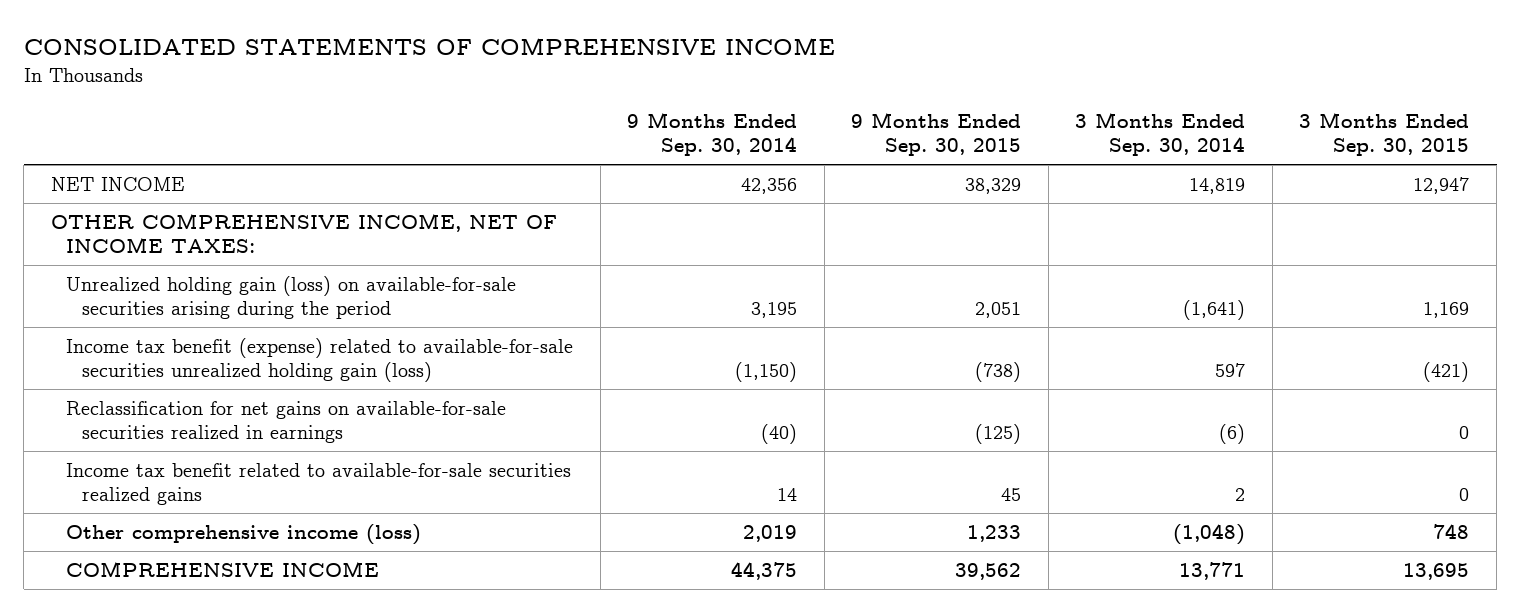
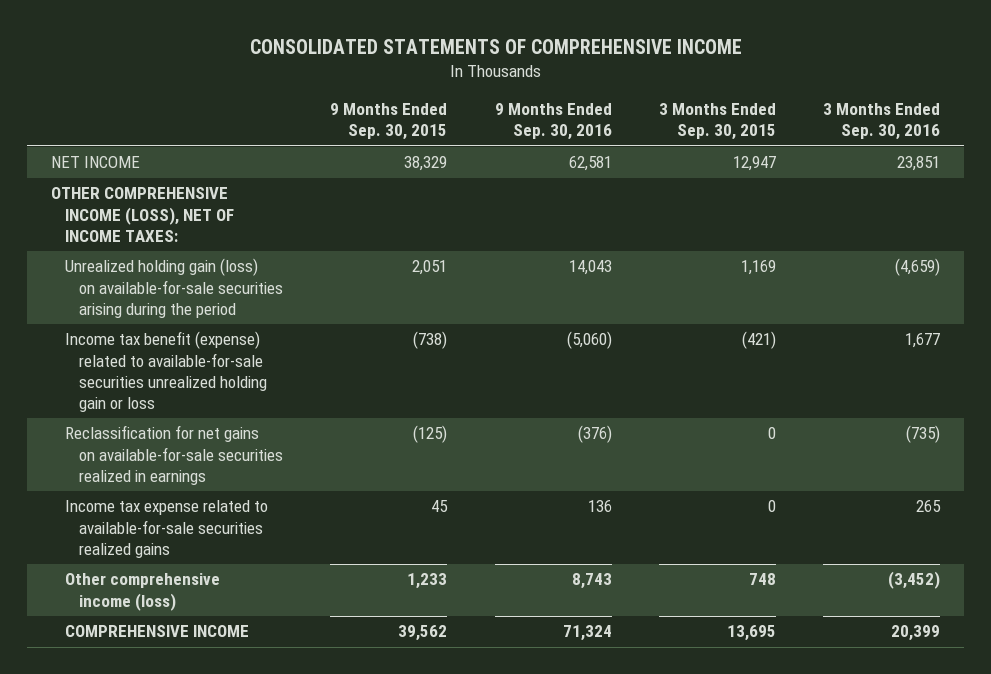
[627,112,798,157] 9 Months Ended Sep. 30, 2014 -> none
[1075,112,1246,157] 3 Months Ended Sep. 30, 2014 -> none
none -> [494,103,612,141] 9 Months Ended Sep. 30, 2016
none -> [823,103,941,141] 3 Months Ended Sep. 30, 2016
[50,212,557,253] OTHER COMPREHENSIVE INCOME, NET OF INCOME TAXES: -> [50,187,234,242] OTHER COMPREHENSIVE INCOME (LOSS), NET OF INCOME TAXES:
[66,337,574,382] Income tax benefit (expense) related to available-for-sale securities unrealized holding gain (loss) -> [64,331,267,412] Income tax benefit (expense) related to available-for-sale securities unrealized holding gain or loss
[66,462,572,505] Income tax benefit related to available-for-sale securities realized gains -> [64,500,268,558] Income tax expense related to available-for-sale securities realized gains

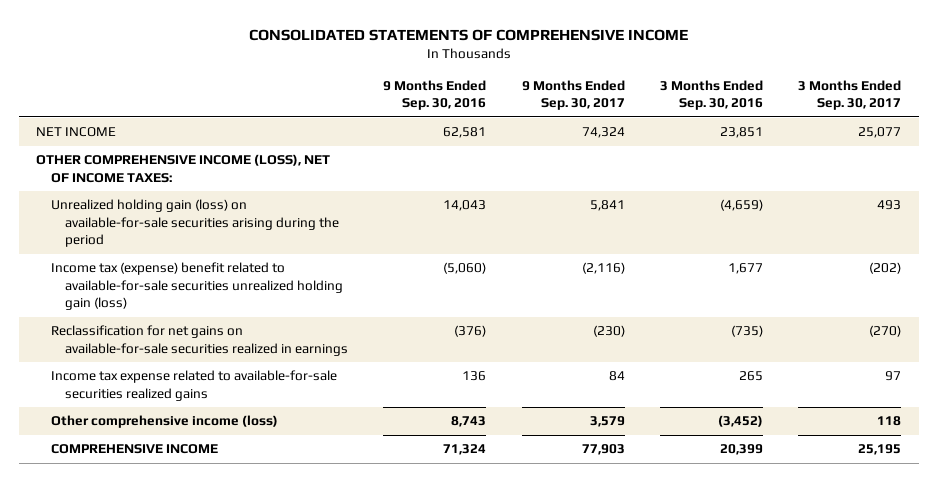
[330,103,448,141] 9 Months Ended Sep. 30, 2015 -> none
[658,103,776,141] 3 Months Ended Sep. 30, 2015 -> none
none -> [521,79,625,111] 9 Months Ended Sep. 30, 2017
none -> [798,79,902,111] 3 Months Ended Sep. 30, 2017
[64,331,267,412] Income tax benefit (expense) related to available-for-sale securities unrealized holding gain or loss -> [50,262,343,311] Income tax (expense) benefit related to available-for-sale securities unrealized holding gain (loss)

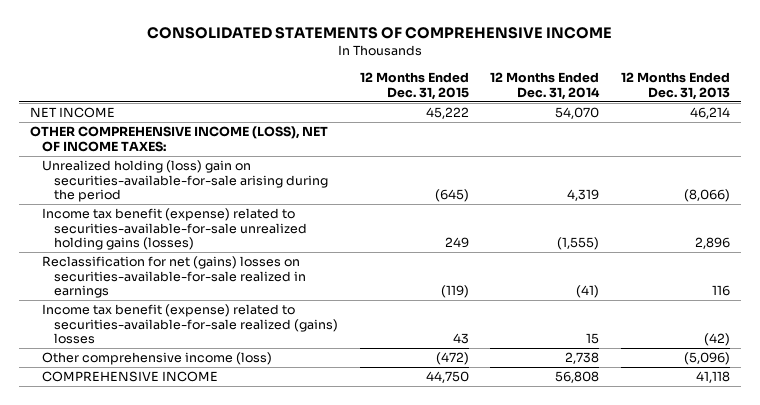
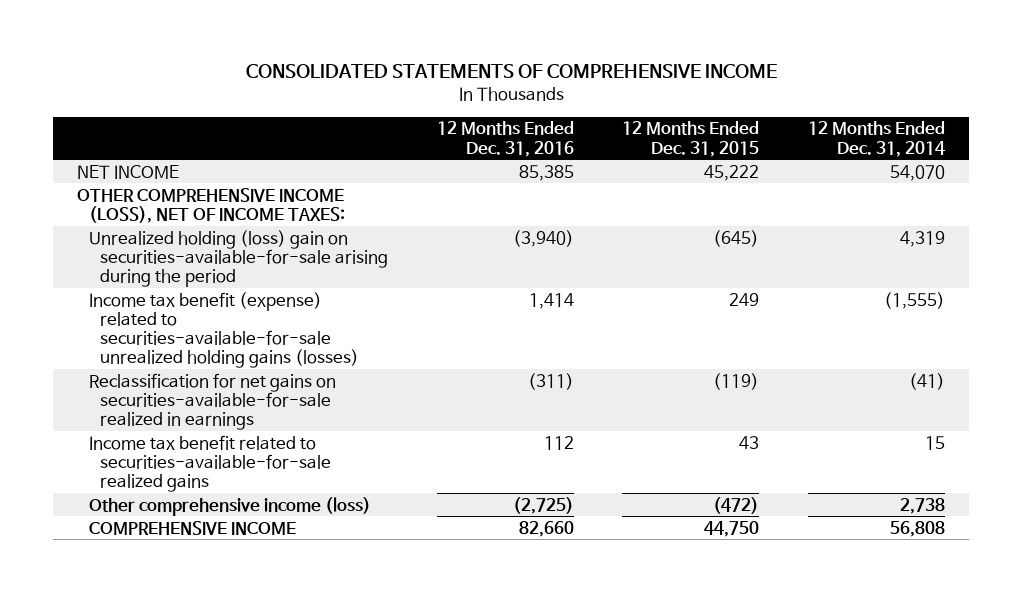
[621,72,731,100] 12 Months Ended Dec. 31, 2013 -> none
none -> [436,121,574,157] 12 Months Ended Dec. 31, 2016
[41,256,307,299] Reclassification for net (gains) losses on securities-available-for-sale realized in earnings -> [88,372,336,431] Reclassification for net gains on securities-available-for-sale realized in earnings
[41,304,339,345] Income tax benefit (expense) related to securities-available-for-sale realized (gains) losses -> [88,434,332,493] Income tax benefit related to securities-available-for-sale realized gains

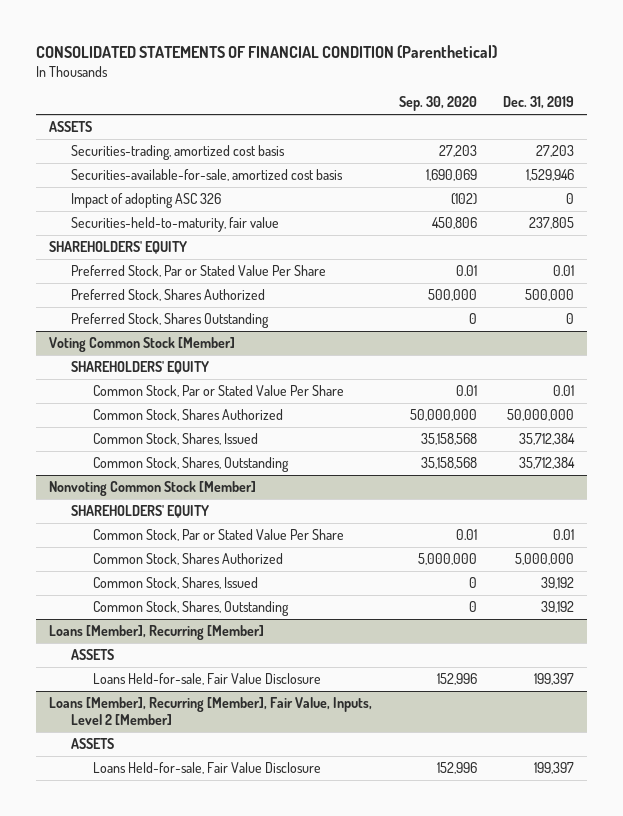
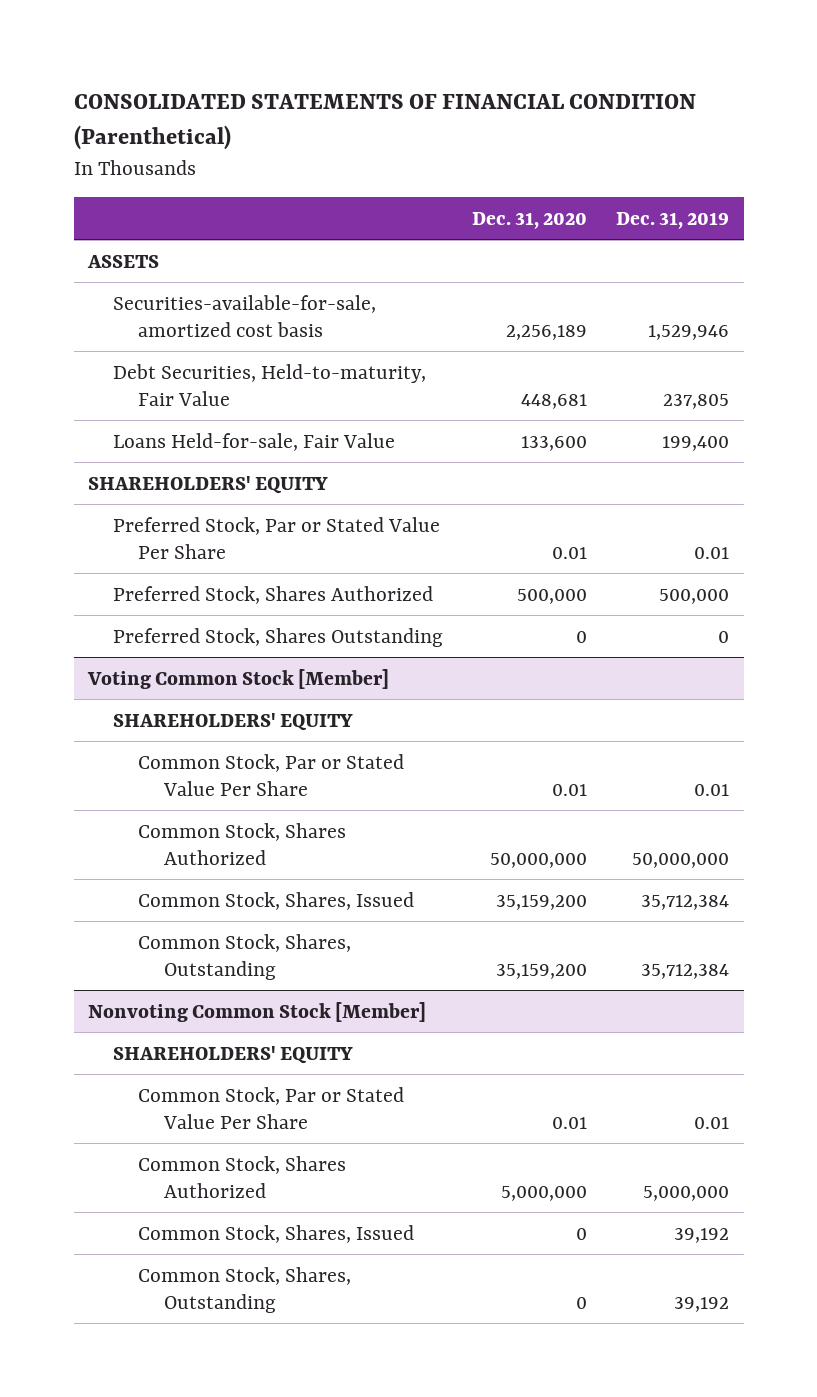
[398,96,477,112] Sep. 30, 2020 -> none
none -> [472,211,588,229] Dec. 31, 2020
[71,144,286,160] Securities-trading, amortized cost basis -> none
[71,192,222,208] Impact of adopting ASC 326 -> none
[71,216,280,232] Securities-held-to-maturity, fair value -> [113,363,427,406] Debt Securities, Held-to-maturity, Fair Value
none -> [113,432,396,451] Loans Held-for-sale, Fair Value
[49,624,265,640] Loans [Member], Recurring [Member] -> none
[71,648,115,660] ASSETS -> none
[92,672,321,685] Loans Held-for-sale, Fair Value Disclosure -> none
[49,696,373,725] Loans [Member], Recurring [Member], Fair Value, Inputs, Level 2 [Member] -> none
[71,737,115,749] ASSETS -> none
[92,761,321,774] Loans Held-for-sale, Fair Value Disclosure -> none

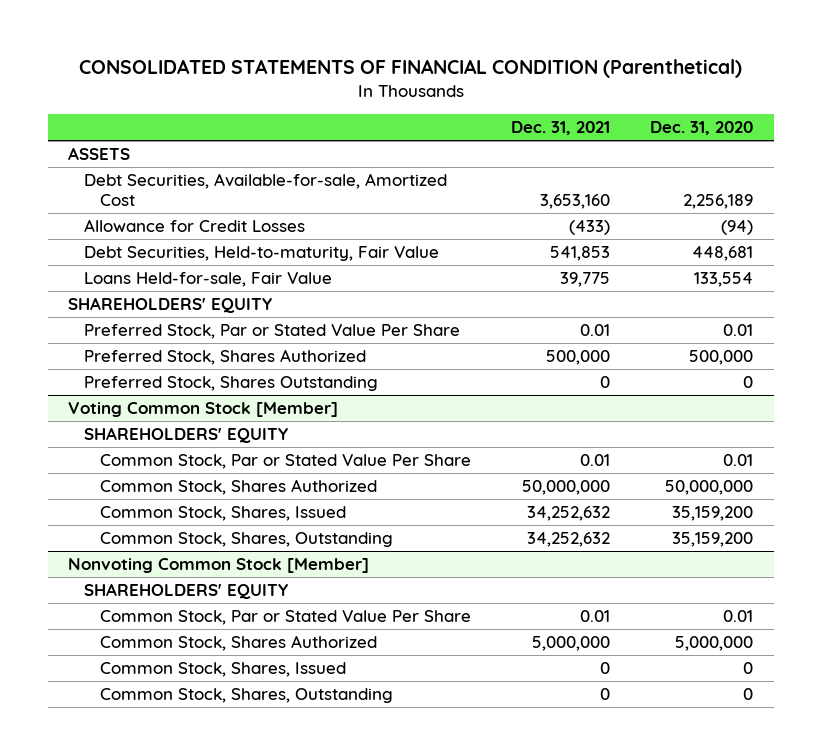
[616,211,730,229] Dec. 31, 2019 -> none
none -> [511,121,611,136] Dec. 31, 2021
[113,294,377,337] Securities-available-for-sale, amortized cost basis -> [84,173,448,207] Debt Securities, Available-for-sale, Amortized Cost
none -> [84,219,306,233] Allowance for Credit Losses
[521,435,588,451] 133,600 -> [694,272,754,288] 133,554

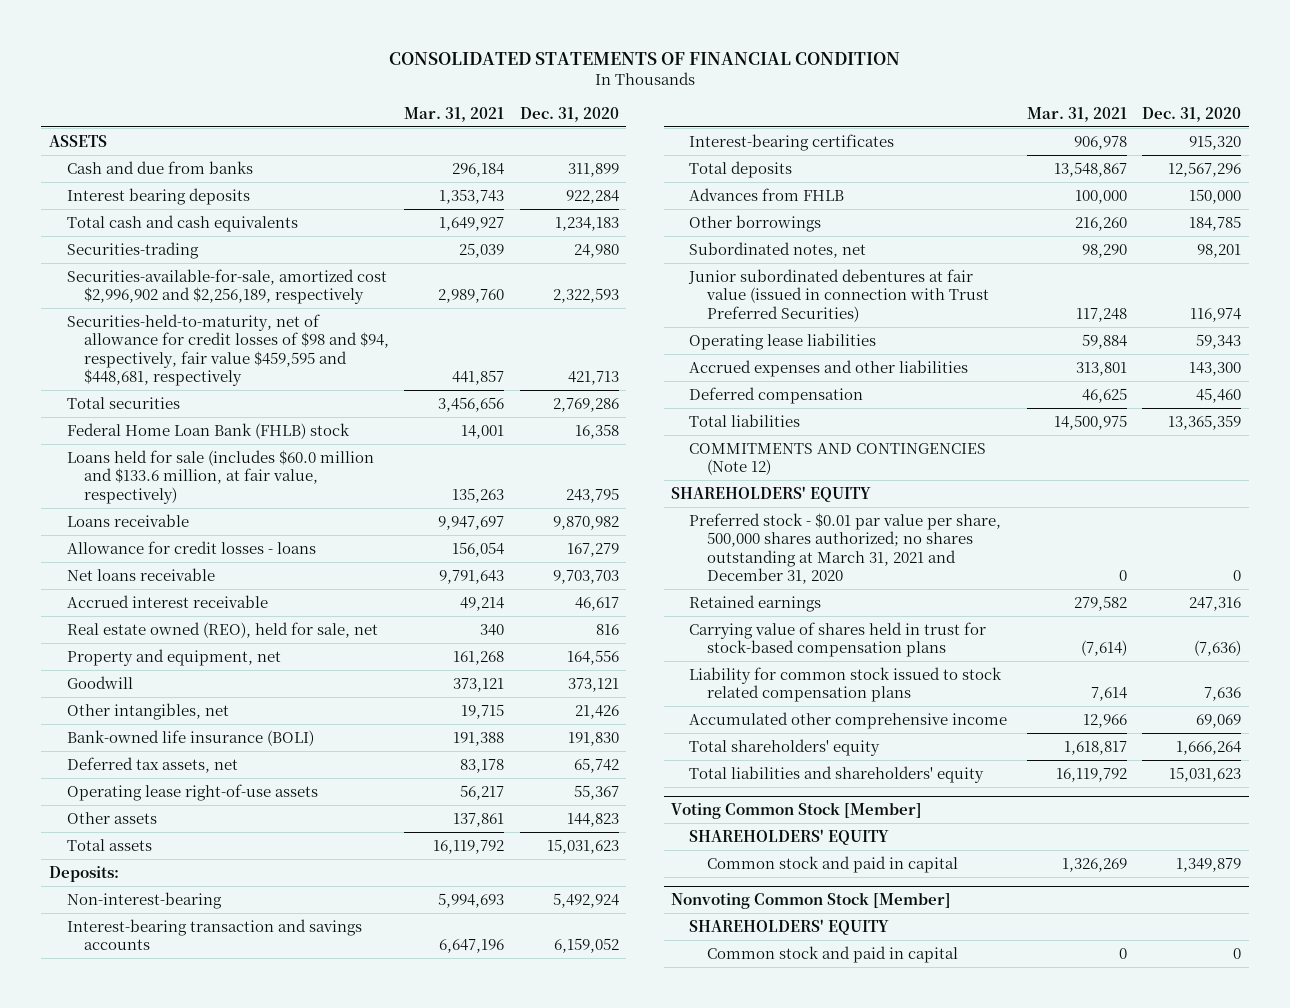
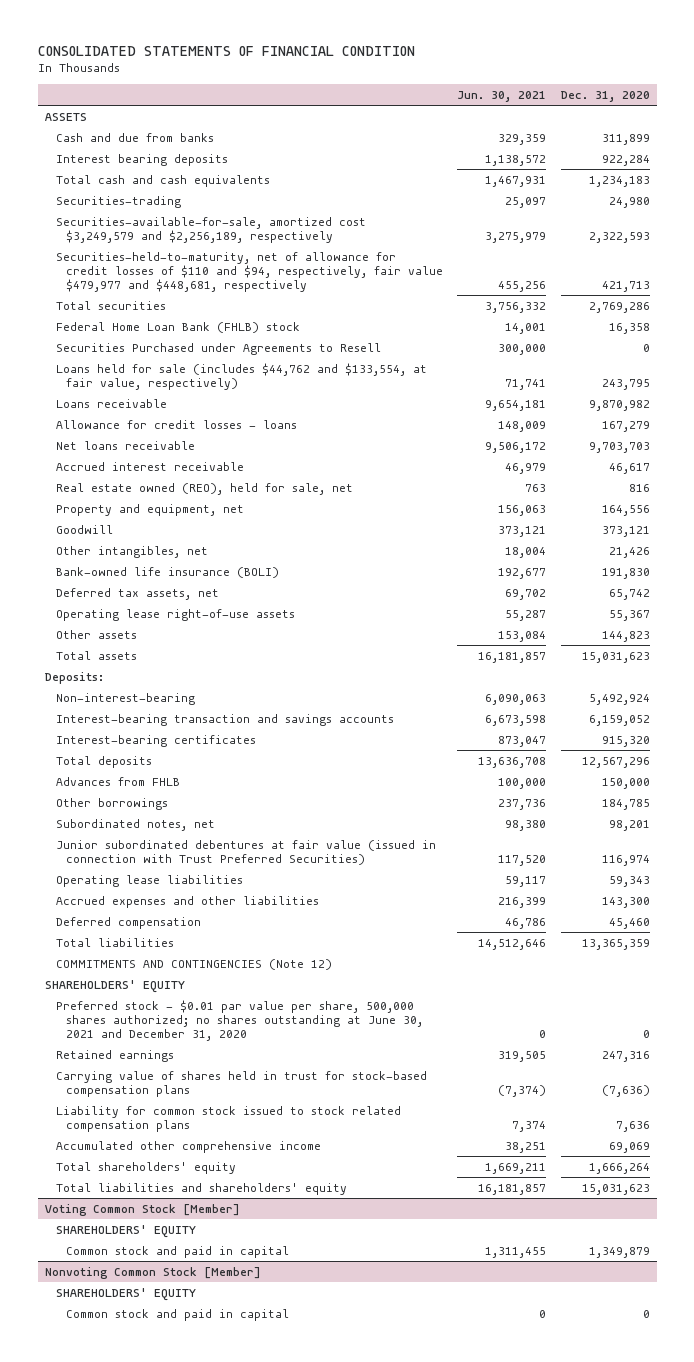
[404,106,505,122] Mar. 31, 2021 -> none
none -> [457,90,547,102] Jun. 30, 2021
[66,268,387,305] Securities-available-for-sale, amortized cost $2,996,902 and $2,256,189, respectively -> [55,216,366,243] Securities-available-for-sale, amortized cost $3,249,579 and $2,256,189, respectively
[66,313,390,387] Securities-held-to-maturity, net of allowance for credit losses of $98 and $94, respectively, fair value $459,595 and $448,681, respectively -> [55,251,444,292] Securities-held-to-maturity, net of allowance for credit losses of $110 and $94, respectively, fair value $479,977 and $448,681, respectively
none -> [55,342,381,355] Securities Purchased under Agreements to Resell
[66,449,374,504] Loans held for sale (includes $60.0 million and $133.6 million, at fair value, respectively) -> [55,362,427,390] Loans held for sale (includes $44,762 and $133,554, at fair value, respectively)
[688,512,1001,585] Preferred stock - $0.01 par value per share, 500,000 shares authorized; no shares outstanding at March 31, 2021 and December 31, 2020 -> [55,999,424,1041] Preferred stock - $0.01 par value per share, 500,000 shares authorized; no shares outstanding at June 30, 2021 and December 31, 2020

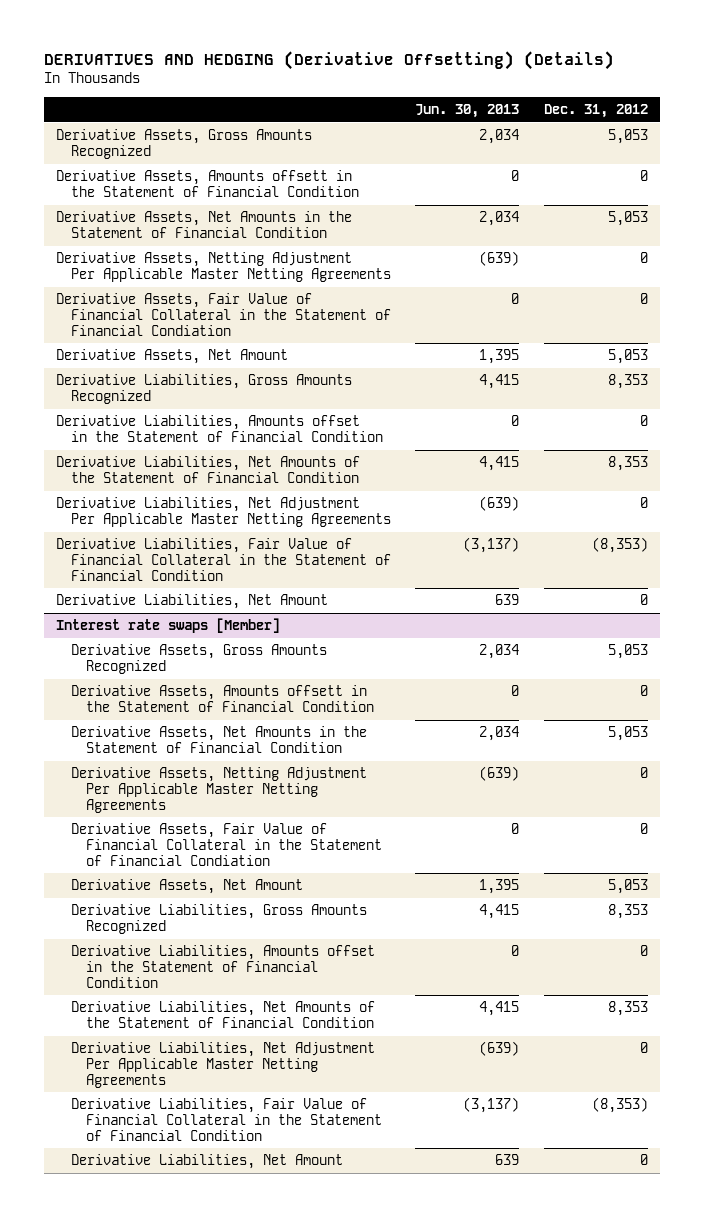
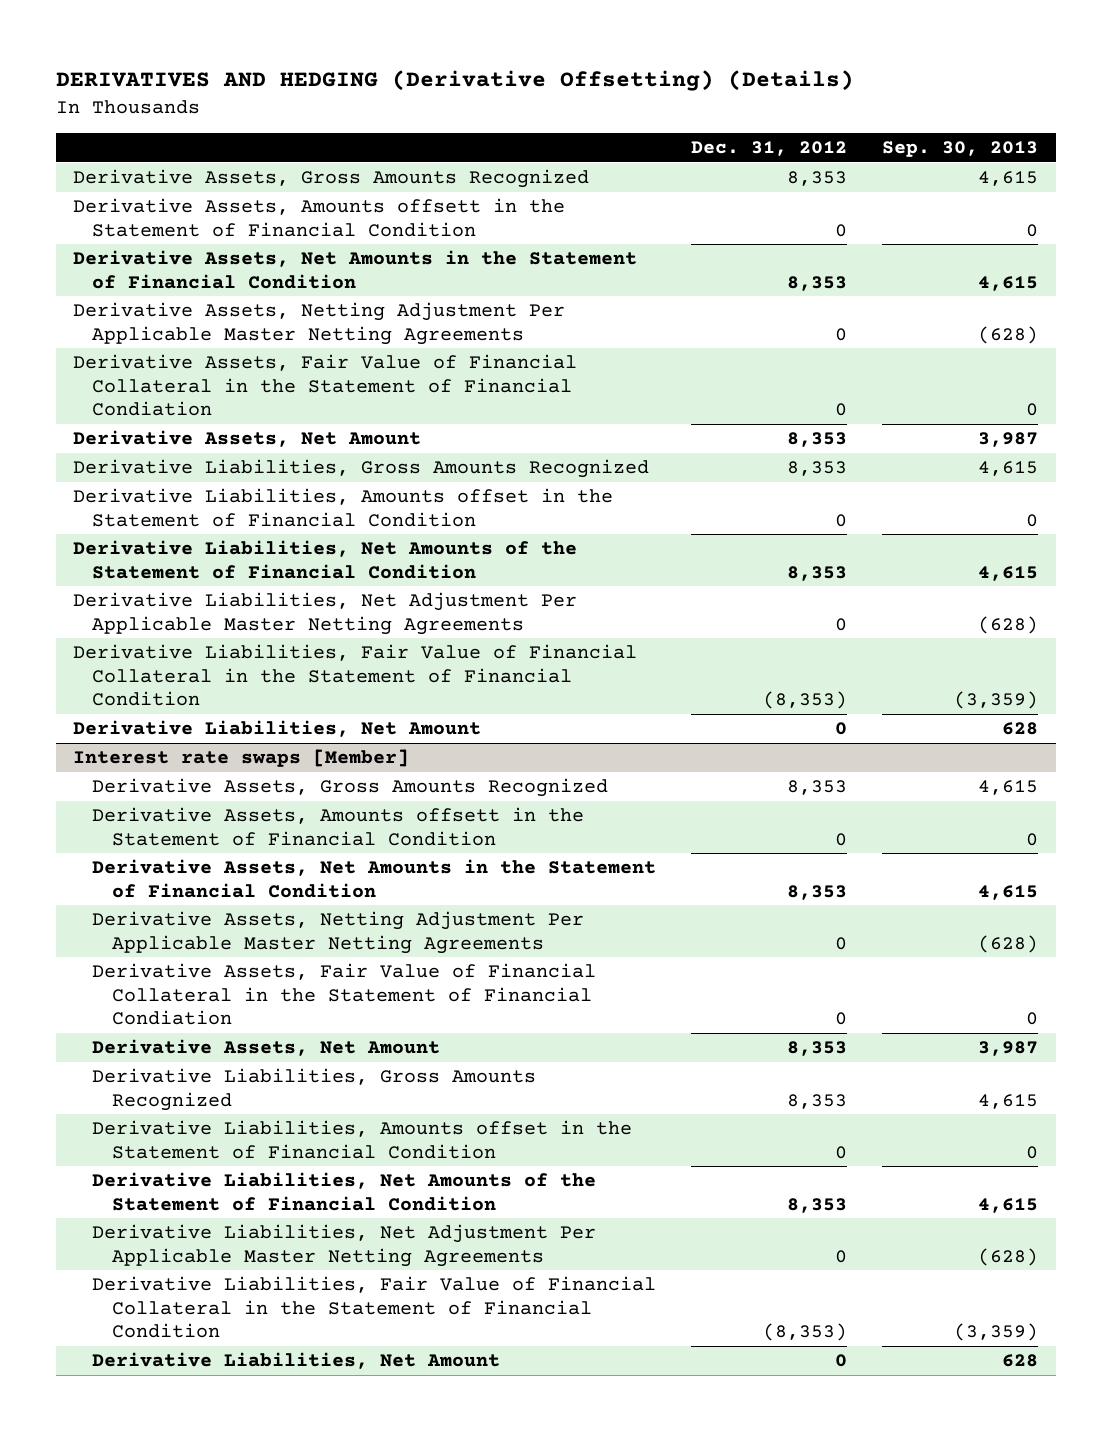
[415,103,520,118] Jun. 30, 2013 -> none
none -> [882,141,1039,158] Sep. 30, 2013
[607,129,648,145] 5,053 -> [787,171,848,187] 8,353
[607,211,648,227] 5,053 -> [787,275,848,291] 8,353
[607,349,648,365] 5,053 -> [787,432,848,448] 8,353
[607,644,648,660] 5,053 -> [787,780,848,796] 8,353
[607,726,648,742] 5,053 -> [787,884,848,900] 8,353
[607,879,648,895] 5,053 -> [787,1041,848,1057] 8,353

